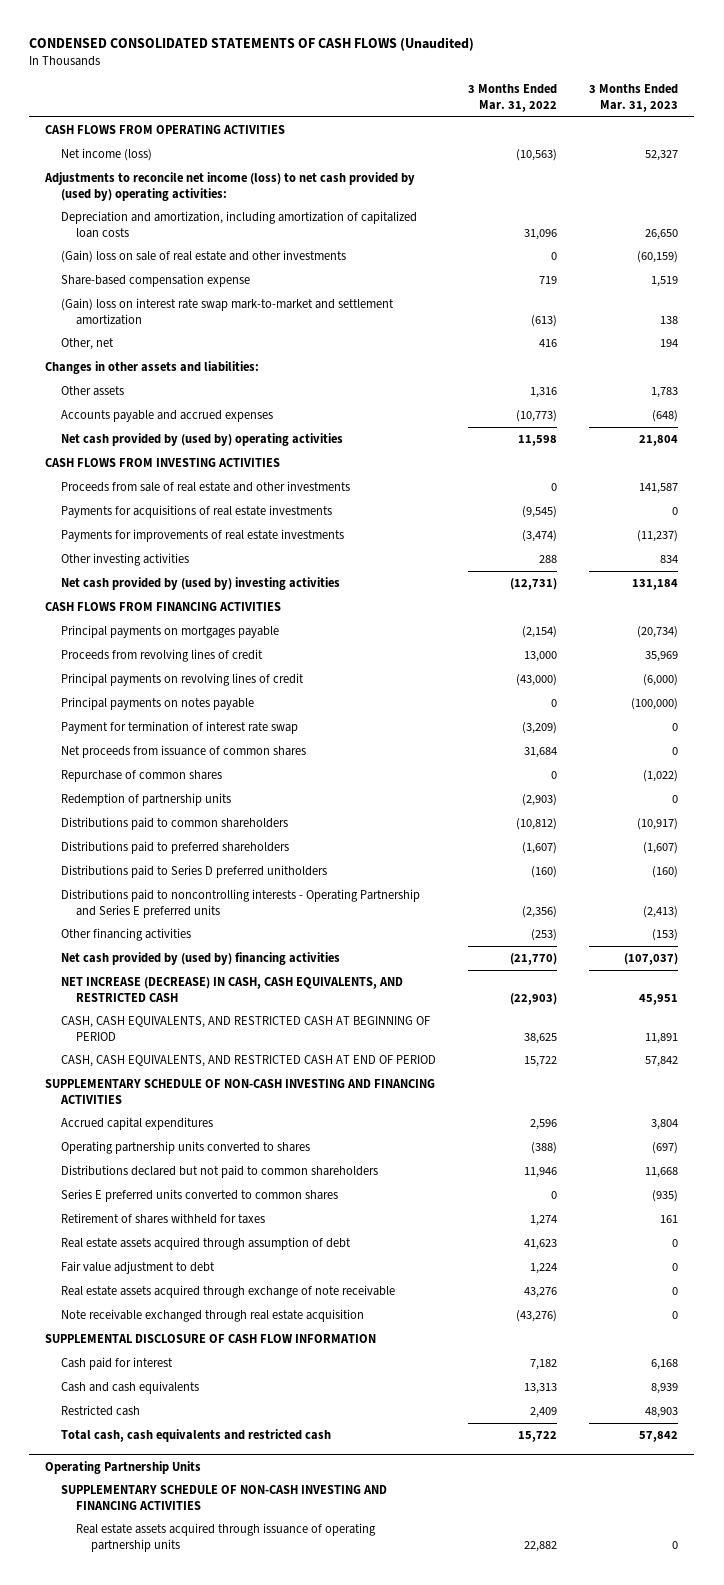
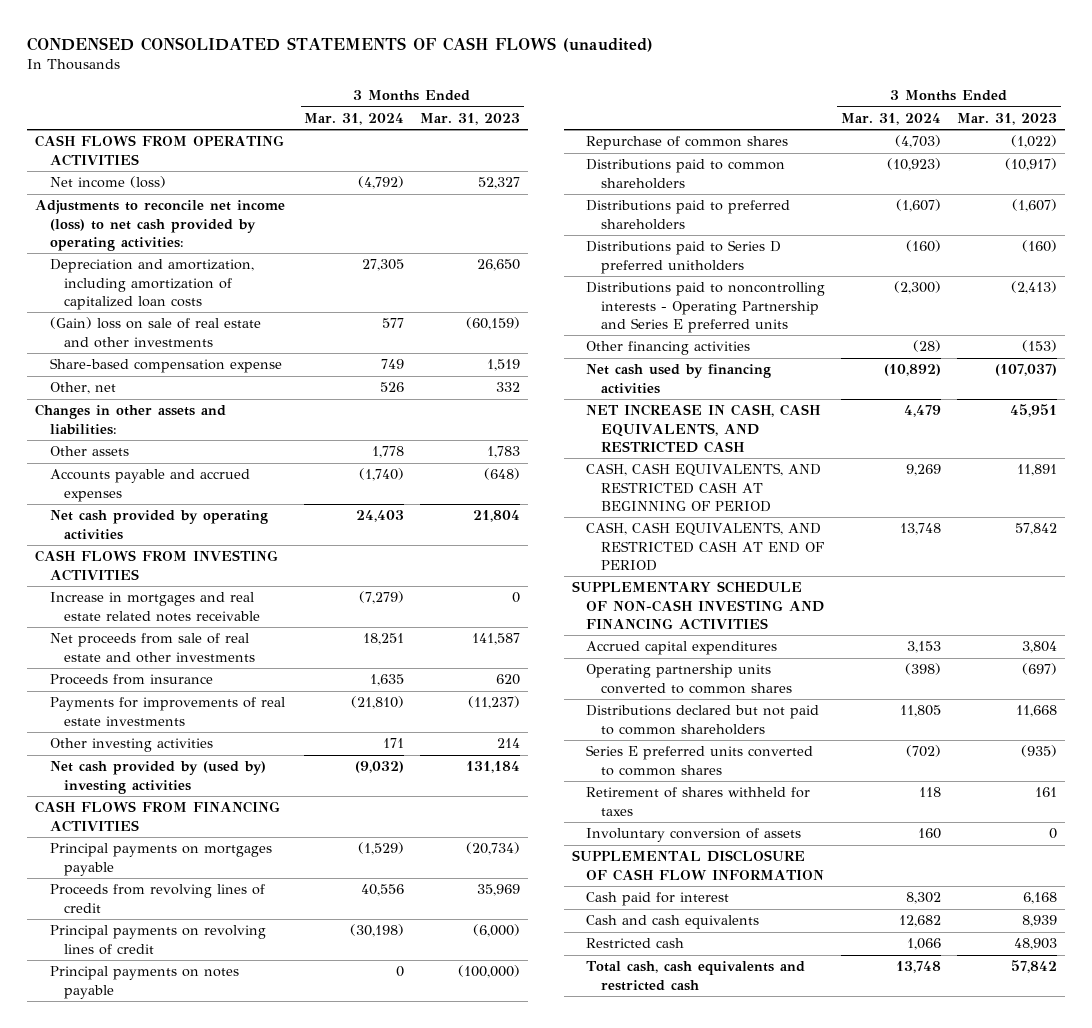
[29,37,475,52] CONDENSED CONSOLIDATED STATEMENTS OF CASH FLOWS (Unaudited) -> [27,36,654,52] CONDENSED CONSOLIDATED STATEMENTS OF CASH FLOWS (unaudited)
[467,84,557,112] 3 Months Ended Mar. 31, 2022 -> none
none -> [304,112,405,125] Mar. 31, 2024
[44,171,416,201] Adjustments to reconcile net income (loss) to net cash provided by (used by) operating activities: -> [35,200,286,251] Adjustments to reconcile net income (loss) to net cash provided by operating activities:
[60,297,394,325] (Gain) loss on interest rate swap mark-to-market and settlement amortization -> none
[660,338,679,347] 194 -> [496,382,521,393] 332
[60,432,343,446] Net cash provided by (used by) operating activities -> [49,510,268,540] Net cash provided by operating activities
[60,504,332,518] Payments for acquisitions of real estate investments -> none
none -> [49,592,261,622] Increase in mortgages and real estate related notes receivable
[60,480,350,492] Proceeds from sale of real estate and other investments -> [49,633,256,663] Net proceeds from sale of real estate and other investments
none -> [49,674,213,686] Proceeds from insurance
[660,554,679,563] 834 -> [497,738,521,749] 214
[60,720,298,734] Payment for termination of interest rate swap -> none
[60,744,306,758] Net proceeds from issuance of common shares -> none
[60,792,231,806] Redemption of partnership units -> none
[60,951,340,965] Net cash provided by (used by) financing activities -> [586,364,772,394] Net cash used by financing activities
[60,976,403,1002] NET INCREASE (DECREASE) IN CASH, CASH EQUIVALENTS, AND RESTRICTED CASH -> [586,404,822,453] NET INCREASE IN CASH, CASH EQUIVALENTS, AND RESTRICTED CASH
[60,1140,310,1154] Operating partnership units converted to shares -> [586,664,792,694] Operating partnership units converted to common shares
[60,1236,351,1250] Real estate assets acquired through assumption of debt -> none
[60,1260,215,1274] Fair value adjustment to debt -> none
[60,1284,395,1298] Real estate assets acquired through exchange of note receivable -> none
[60,1308,364,1322] Note receivable exchanged through real estate acquisition -> none
none -> [586,828,802,843] Involuntary conversion of assets
[45,1460,202,1474] Operating Partnership Units -> none
[60,1484,387,1510] SUPPLEMENTARY SCHEDULE OF NON-CASH INVESTING AND FINANCING ACTIVITIES -> none
[76,1522,377,1552] Real estate assets acquired through issuance of operating partnership units -> none

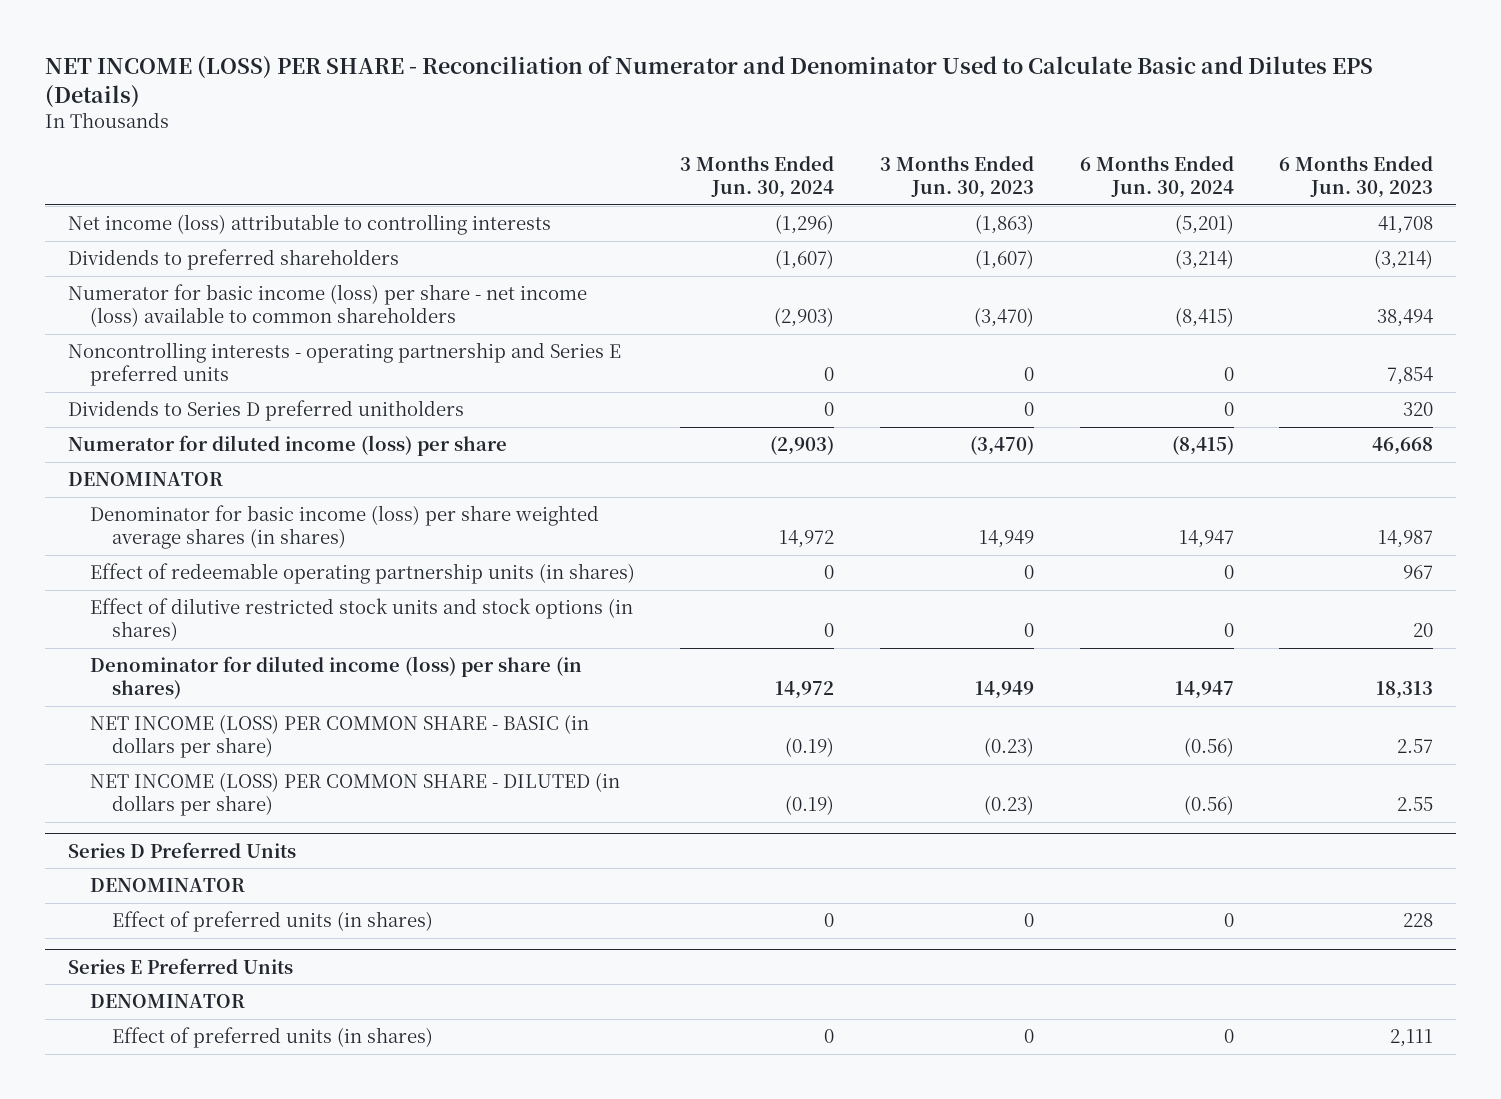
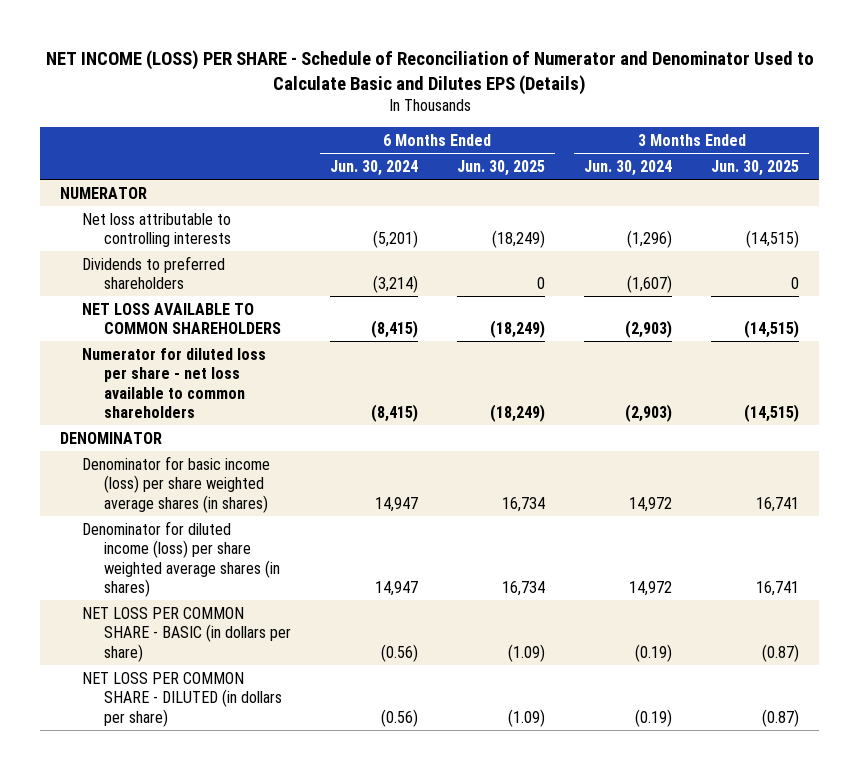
[45,56,1374,109] NET INCOME (LOSS) PER SHARE - Reconciliation of Numerator and Denominator Used to Calculate Basic and Dilutes EPS (Details) -> [45,49,814,95] NET INCOME (LOSS) PER SHARE - Schedule of Reconciliation of Numerator and Denominator Used to Calculate Basic and Dilutes EPS (Details)
[879,156,1034,198] 3 Months Ended Jun. 30, 2023 -> none
[1279,156,1434,198] 6 Months Ended Jun. 30, 2023 -> none
none -> [456,159,545,176] Jun. 30, 2025
none -> [711,159,800,176] Jun. 30, 2025
none -> [59,186,147,199] NUMERATOR
[68,214,552,236] Net income (loss) attributable to controlling interests -> [81,212,231,248] Net loss attributable to controlling interests
[68,342,622,386] Noncontrolling interests - operating partnership and Series E preferred units -> none
[68,400,465,422] Dividends to Series D preferred unitholders -> none
[68,284,588,327] Numerator for basic income (loss) per share - net income (loss) available to common shareholders -> [81,302,281,335] NET LOSS AVAILABLE TO COMMON SHAREHOLDERS
[68,435,508,457] Numerator for diluted income (loss) per share -> [81,347,266,419] Numerator for diluted loss per share - net loss available to common shareholders
[89,563,635,585] Effect of redeemable operating partnership units (in shares) -> none
[89,598,633,641] Effect of dilutive restricted stock units and stock options (in shares) -> none
[68,841,297,858] Series D Preferred Units -> none
[89,878,245,893] DENOMINATOR -> none
[111,911,433,933] Effect of preferred units (in shares) -> none
[68,957,294,974] Series E Preferred Units -> none
[89,994,245,1009] DENOMINATOR -> none
[111,1027,433,1049] Effect of preferred units (in shares) -> none
[89,656,582,699] Denominator for diluted income (loss) per share (in shares) -> [81,520,280,598] Denominator for diluted income (loss) per share weighted average shares (in shares)
[89,714,589,758] NET INCOME (LOSS) PER COMMON SHARE - BASIC (in dollars per share) -> [81,606,291,662] NET LOSS PER COMMON SHARE - BASIC (in dollars per share)
[89,772,620,816] NET INCOME (LOSS) PER COMMON SHARE - DILUTED (in dollars per share) -> [81,671,282,727] NET LOSS PER COMMON SHARE - DILUTED (in dollars per share)

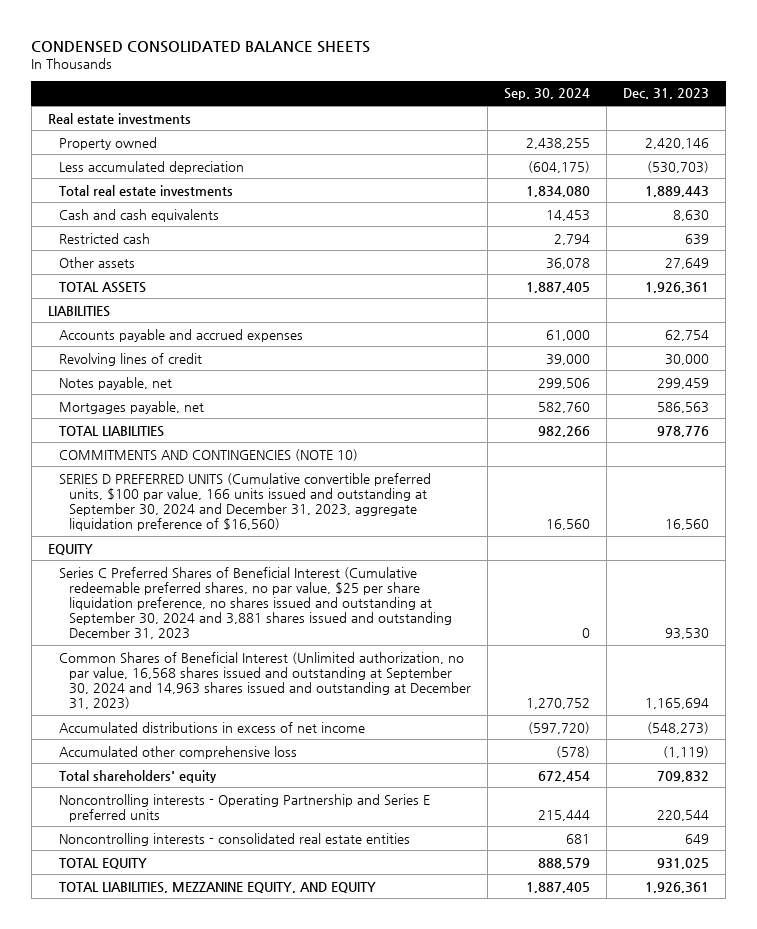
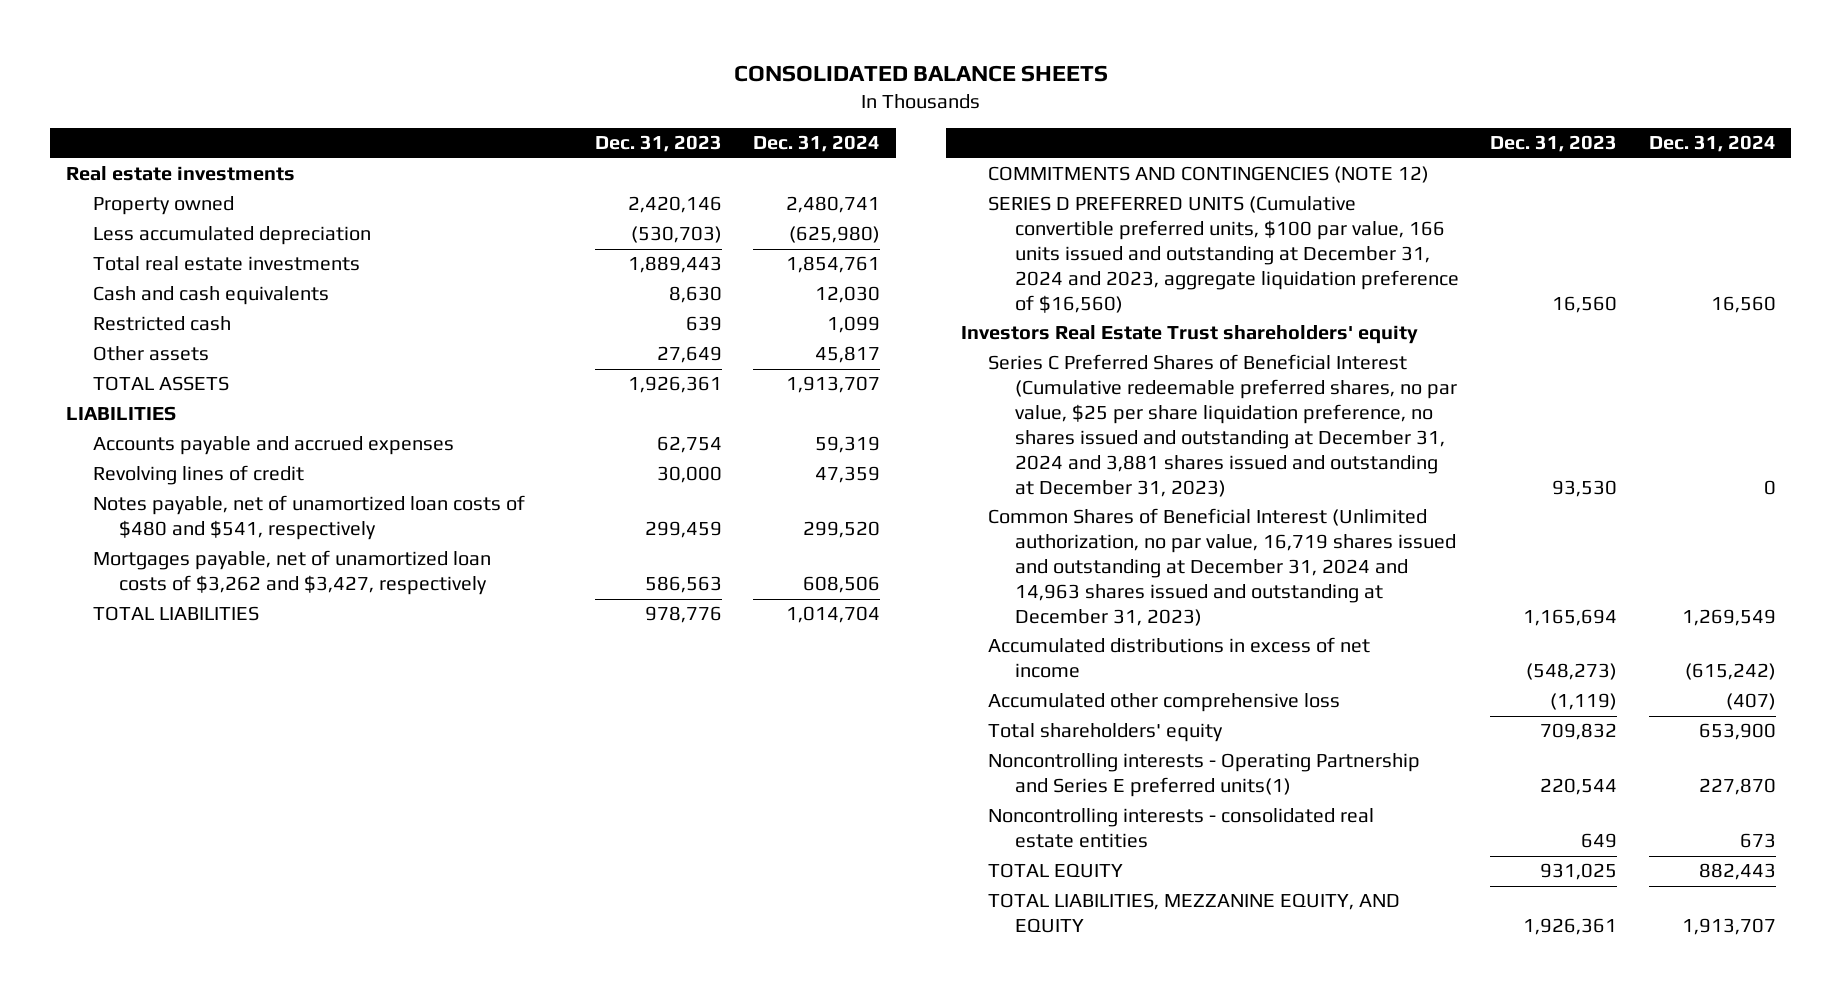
[31,41,371,54] CONDENSED CONSOLIDATED BALANCE SHEETS -> [733,65,1108,83] CONSOLIDATED BALANCE SHEETS
[504,88,591,101] Sep. 30, 2024 -> none
none -> [753,135,881,153] Dec. 31, 2024
[58,376,172,390] Notes payable, net -> [92,495,525,541] Notes payable, net of unamortized loan costs of $480 and $541, respectively
[58,400,204,414] Mortgages payable, net -> [92,550,491,596] Mortgages payable, net of unamortized loan costs of $3,262 and $3,427, respectively
[47,543,93,555] EQUITY -> none
[58,448,358,461] COMMITMENTS AND CONTINGENCIES (NOTE 10) -> [988,166,1430,184] COMMITMENTS AND CONTINGENCIES (NOTE 12)
[58,472,431,532] SERIES D PREFERRED UNITS (Cumulative convertible preferred units, $100 par value, 166 units issued and outstanding at September 30, 2024 and December 31, 2023, aggregate liquidation preference of $16,560) -> [988,196,1459,313] SERIES D PREFERRED UNITS (Cumulative convertible preferred units, $100 par value, 166 units issued and outstanding at December 31, 2024 and 2023, aggregate liquidation preference of $16,560)
none -> [961,325,1419,345] Investors Real Estate Trust shareholders' equity
[58,566,453,640] Series C Preferred Shares of Beneficial Interest (Cumulative redeemable preferred shares, no par value, $25 per share liquidation preference, no shares issued and outstanding at September 30, 2024 and 3,881 shares issued and outstanding December 31, 2023 -> [988,354,1457,497] Series C Preferred Shares of Beneficial Interest (Cumulative redeemable preferred shares, no par value, $25 per share liquidation preference, no shares issued and outstanding at December 31, 2024 and 3,881 shares issued and outstanding at December 31, 2023)
[58,651,472,710] Common Shares of Beneficial Interest (Unlimited authorization, no par value, 16,568 shares issued and outstanding at September 30, 2024 and 14,963 shares issued and outstanding at December 31, 2023) -> [988,508,1456,626] Common Shares of Beneficial Interest (Unlimited authorization, no par value, 16,719 shares issued and outstanding at December 31, 2024 and 14,963 shares issued and outstanding at December 31, 2023)
[58,793,430,822] Noncontrolling interests - Operating Partnership and Series E preferred units -> [988,753,1421,798] Noncontrolling interests - Operating Partnership and Series E preferred units(1)

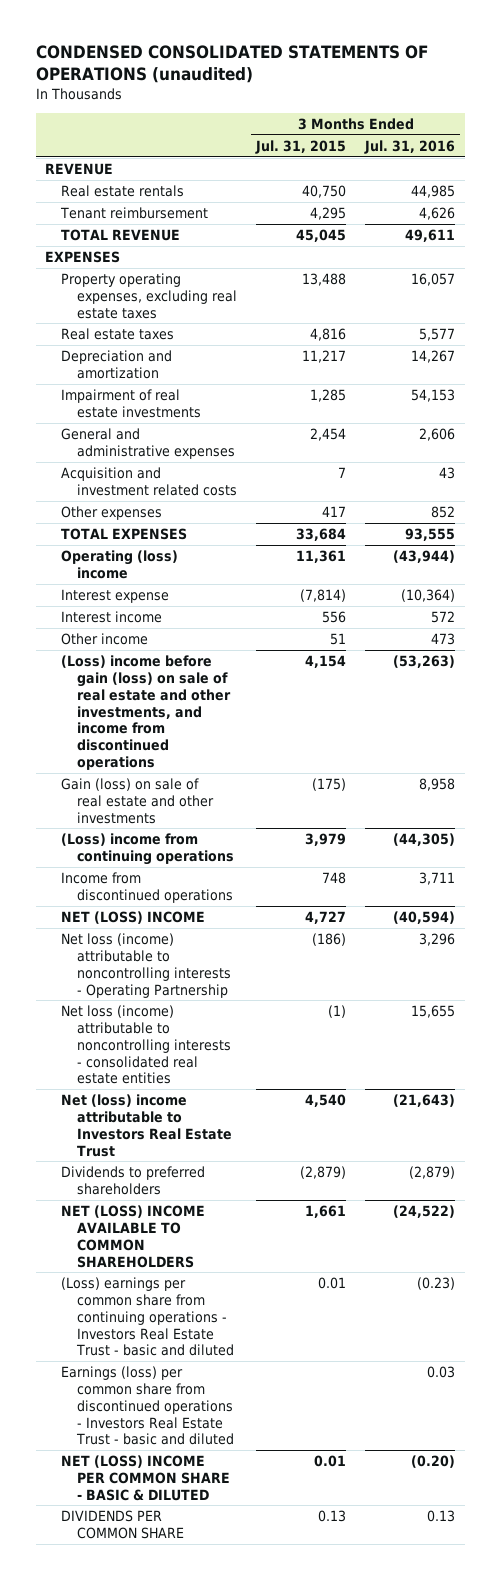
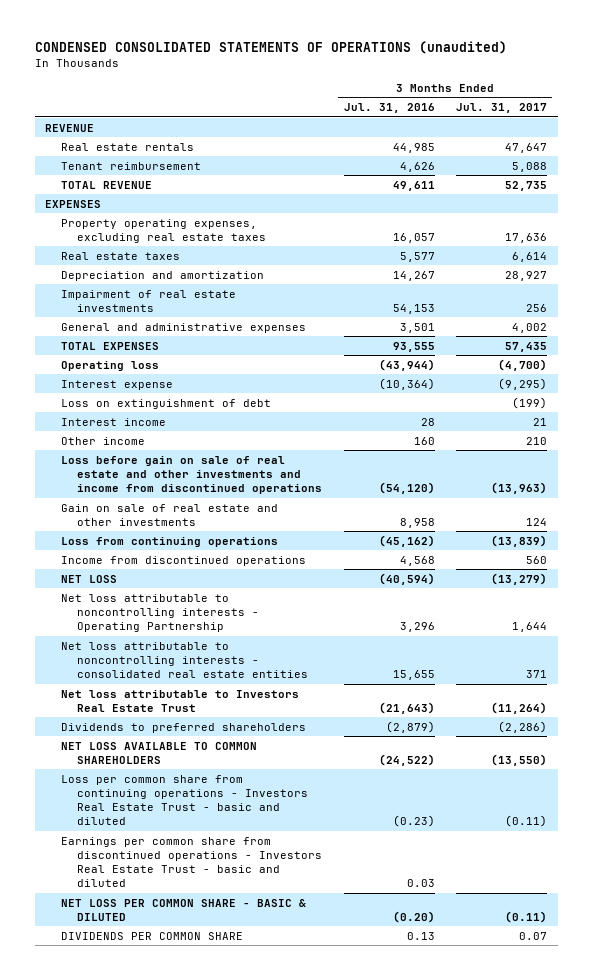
[255,139,347,154] Jul. 31, 2015 -> none
none -> [455,103,547,114] Jul. 31, 2017
[61,467,237,496] Acquisition and investment related costs -> none
[61,506,163,521] Other expenses -> none
[419,428,456,442] 2,606 -> [399,322,435,333] 3,501
[61,550,179,579] Operating (loss) income -> [61,360,160,371] Operating loss
none -> [61,398,272,409] Loss on extinguishment of debt
[431,611,456,624] 572 -> [420,417,435,426] 28
[431,633,456,646] 473 -> [413,436,435,445] 160
[61,655,231,771] (Loss) income before gain (loss) on sale of real estate and other investments, and income from discontinued operations -> [61,455,323,495] Loss before gain on sale of real estate and other investments and income from discontinued operations
[393,655,456,669] (53,263) -> [378,482,435,495] (54,120)
[61,778,214,824] Gain (loss) on sale of real estate and other investments -> [61,503,279,526] Gain on sale of real estate and other investments
[61,833,234,865] (Loss) income from continuing operations -> [61,536,279,547] Loss from continuing operations
[393,833,456,847] (44,305) -> [378,534,435,547] (45,162)
[419,872,456,886] 3,711 -> [399,555,435,566] 4,568
[61,911,206,925] NET (LOSS) INCOME -> [61,574,118,583] NET LOSS
[61,933,231,998] Net loss (income) attributable to noncontrolling interests - Operating Partnership -> [61,593,260,633] Net loss attributable to noncontrolling interests - Operating Partnership
[61,1005,231,1085] Net loss (income) attributable to noncontrolling interests - consolidated real estate entities -> [61,641,309,679] Net loss attributable to noncontrolling interests - consolidated real estate entities
[61,1094,232,1157] Net (loss) income attributable to Investors Real Estate Trust -> [61,689,300,712] Net loss attributable to Investors Real Estate Trust
[61,1205,206,1268] NET (LOSS) INCOME AVAILABLE TO COMMON SHAREHOLDERS -> [61,741,258,764] NET LOSS AVAILABLE TO COMMON SHAREHOLDERS
[61,1277,234,1357] (Loss) earnings per common share from continuing operations - Investors Real Estate Trust - basic and diluted -> [61,774,309,826] Loss per common share from continuing operations - Investors Real Estate Trust - basic and diluted
[61,1366,234,1446] Earnings (loss) per common share from discontinued operations - Investors Real Estate Trust - basic and diluted -> [61,836,323,888] Earnings per common share from discontinued operations - Investors Real Estate Trust - basic and diluted
[61,1455,230,1501] NET (LOSS) INCOME PER COMMON SHARE - BASIC & DILUTED -> [61,898,307,921] NET LOSS PER COMMON SHARE - BASIC & DILUTED

